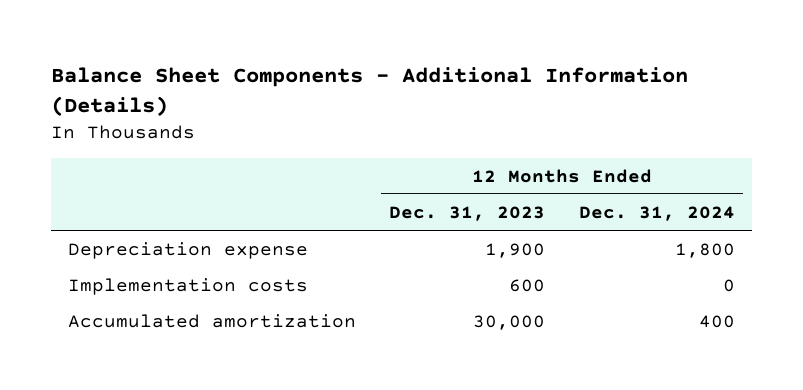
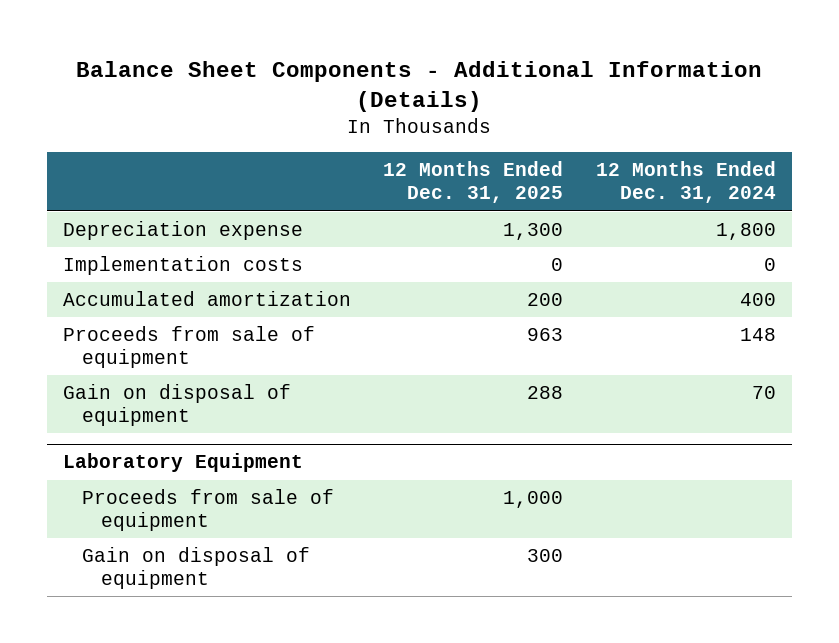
[389,205,546,221] Dec. 31, 2023 -> none
none -> [383,161,564,204] 12 Months Ended Dec. 31, 2025
none -> [62,325,315,368] Proceeds from sale of equipment
none -> [62,383,291,426] Gain on disposal of equipment
none -> [62,453,303,473] Laboratory Equipment
none -> [82,488,335,531] Proceeds from sale of equipment
none -> [82,546,311,589] Gain on disposal of equipment

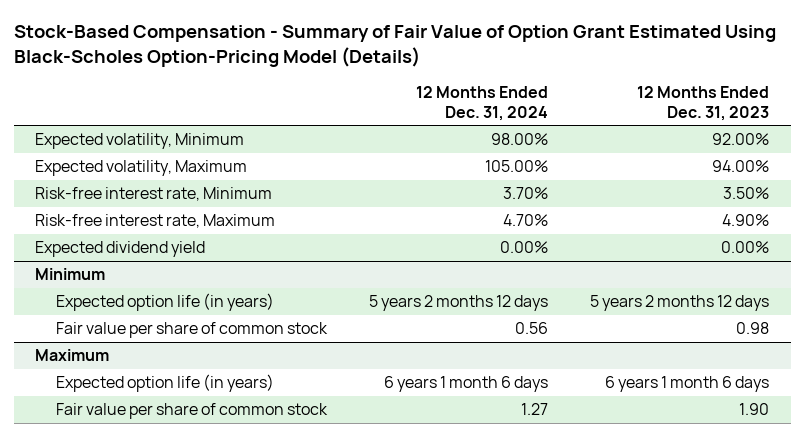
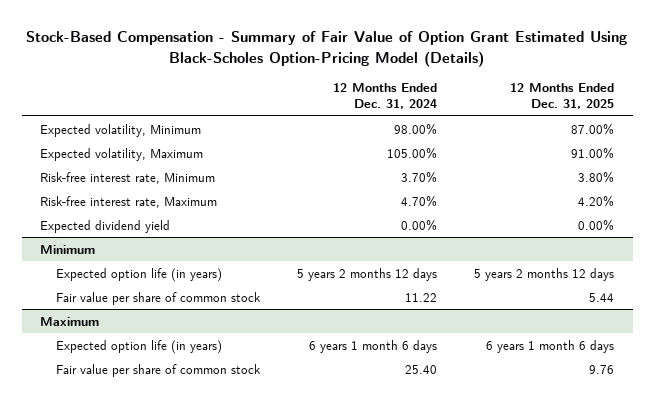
[637,86,770,121] 12 Months Ended Dec. 31, 2023 -> none
none -> [510,83,615,110] 12 Months Ended Dec. 31, 2025
[515,322,549,335] 0.56 -> [405,292,438,302] 11.22
[521,403,549,416] 1.27 -> [405,364,438,374] 25.40

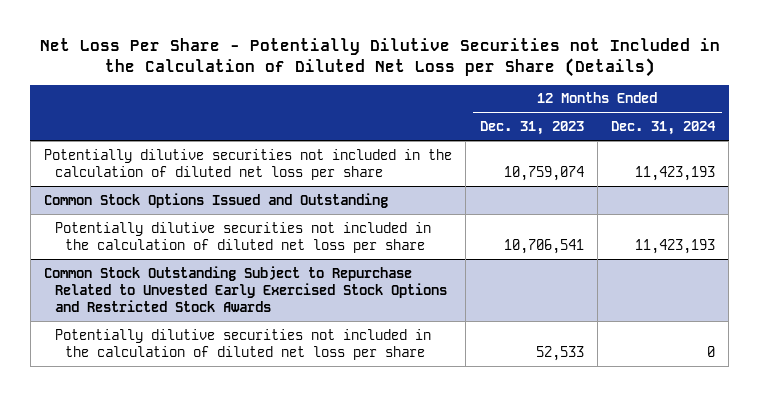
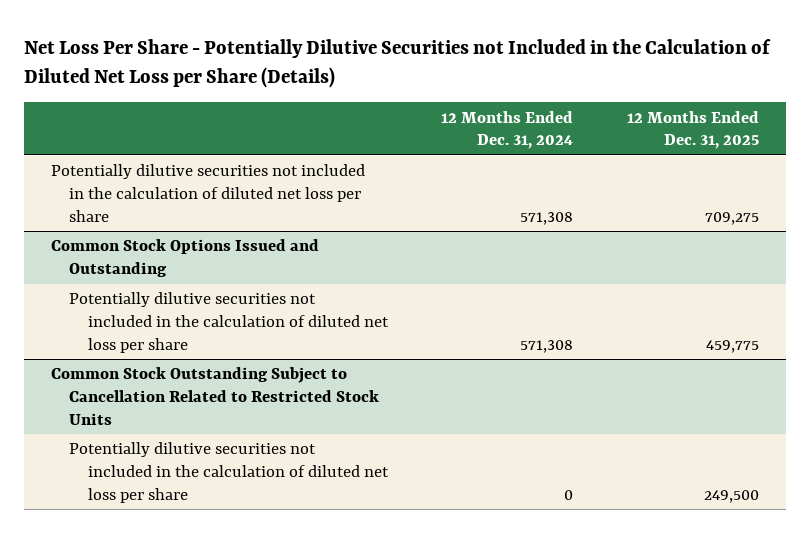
[479,121,584,136] Dec. 31, 2023 -> none
none -> [626,110,759,150] 12 Months Ended Dec. 31, 2025
[635,165,716,181] 11,423,193 -> [520,211,574,225] 571,308
[44,265,447,312] Common Stock Outstanding Subject to Repurchase Related to Unvested Early Exercised Stock Options and Restricted Stock Awards -> none
[635,238,716,254] 11,423,193 -> [520,339,574,353] 571,308
none -> [50,367,380,425] Common Stock Outstanding Subject to Cancellation Related to Restricted Stock Units

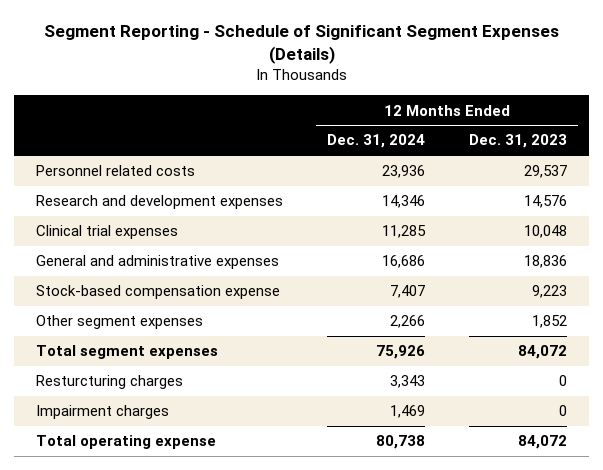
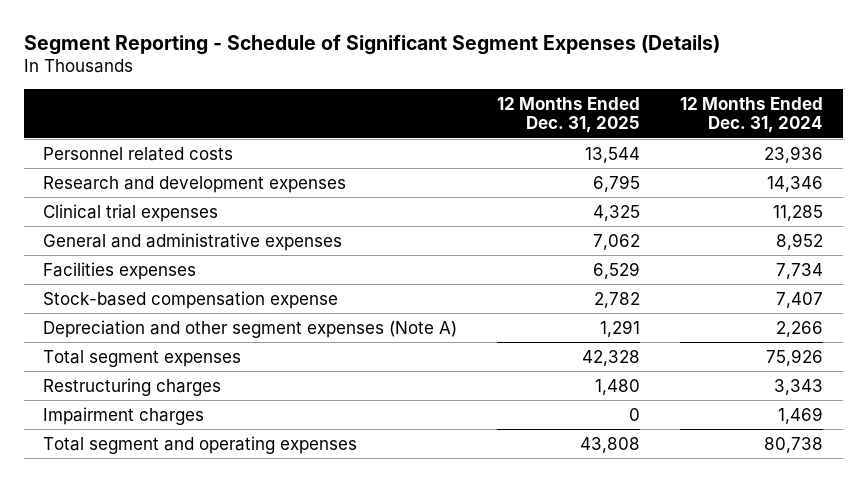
[469,134,568,149] Dec. 31, 2023 -> none
none -> [497,96,641,134] 12 Months Ended Dec. 31, 2025
[382,255,426,269] 16,686 -> [775,232,823,250] 8,952
none -> [43,261,197,280] Facilities expenses
[36,315,204,330] Other segment expenses -> [43,319,458,338] Depreciation and other segment expenses (Note A)
[36,375,184,390] Resturcturing charges -> [43,377,222,396] Restructuring charges
[36,435,217,450] Total operating expense -> [43,435,358,454] Total segment and operating expenses

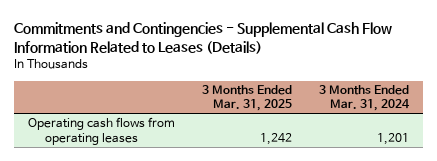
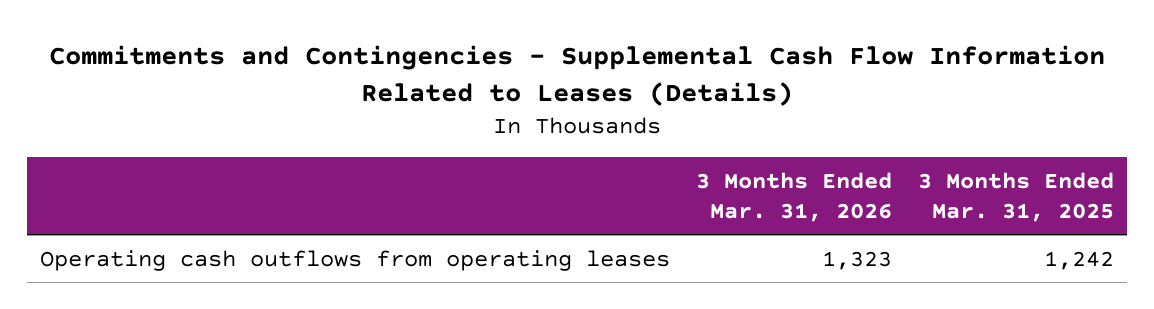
[319,84,411,112] 3 Months Ended Mar. 31, 2024 -> none
none -> [695,171,892,222] 3 Months Ended Mar. 31, 2026
[27,117,175,145] Operating cash flows from operating leases -> [40,249,671,271] Operating cash outflows from operating leases

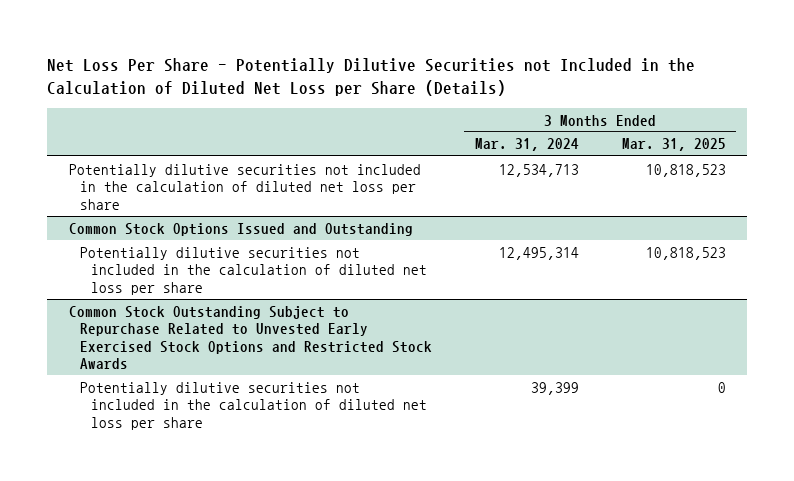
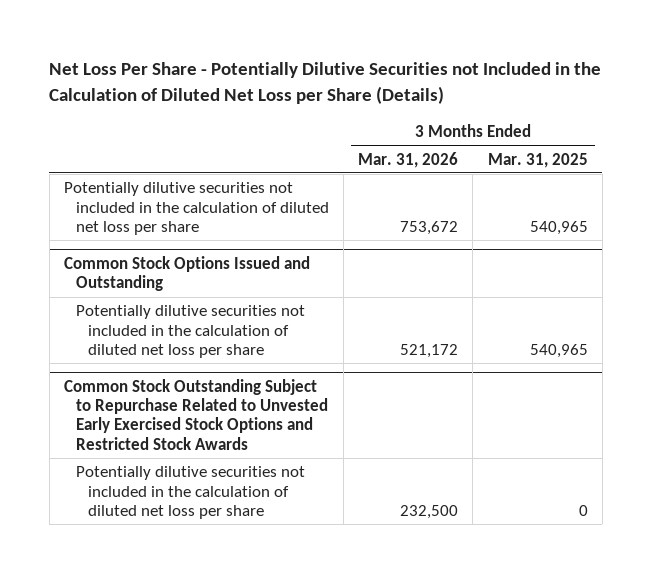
[474,138,579,152] Mar. 31, 2024 -> none
none -> [358,151,459,168] Mar. 31, 2026
[645,163,726,177] 10,818,523 -> [529,220,588,235] 540,965
[645,246,726,260] 10,818,523 -> [529,343,588,358] 540,965

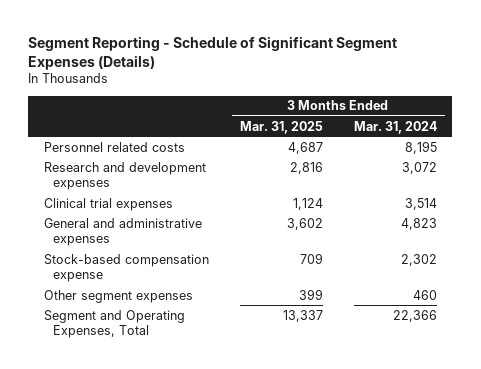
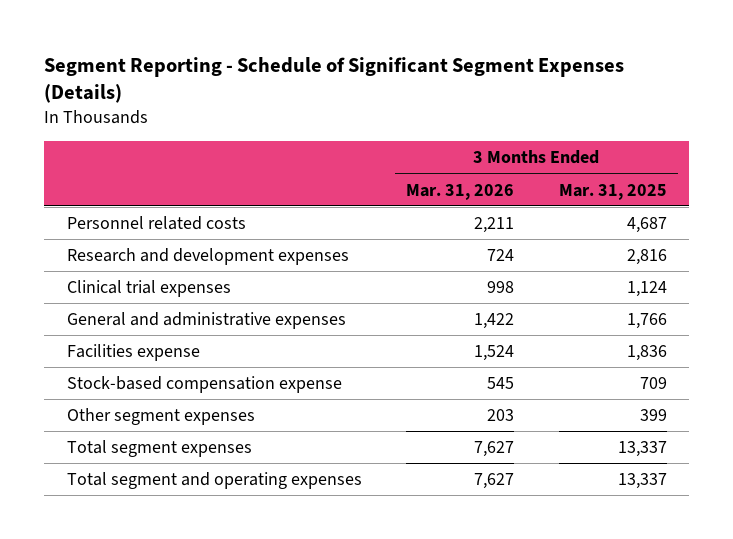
[353,120,437,134] Mar. 31, 2024 -> none
none -> [406,183,515,200] Mar. 31, 2026
[286,217,323,230] 3,602 -> [626,313,667,330] 1,766
none -> [66,344,200,362] Facilities expense
none -> [66,440,252,458] Total segment expenses
[43,309,185,339] Segment and Operating Expenses, Total -> [66,472,362,490] Total segment and operating expenses

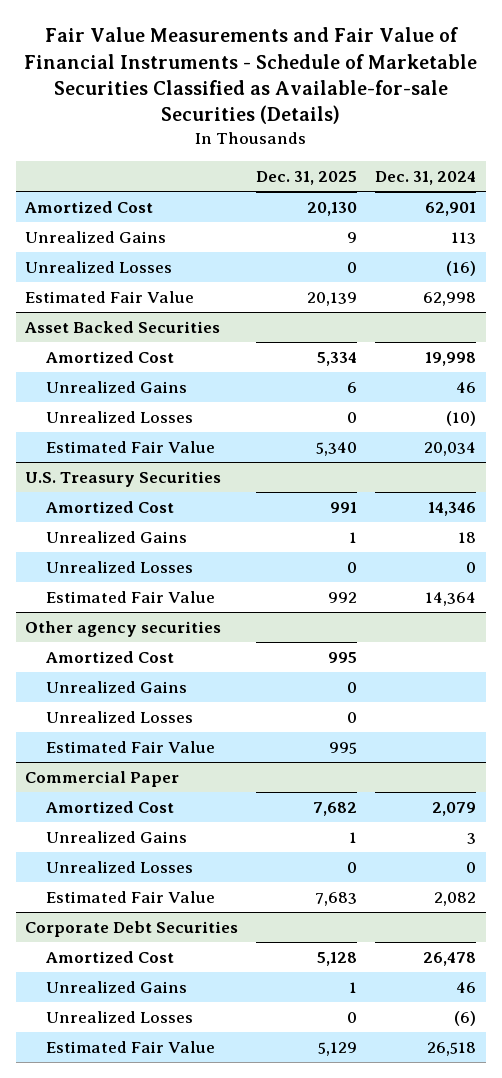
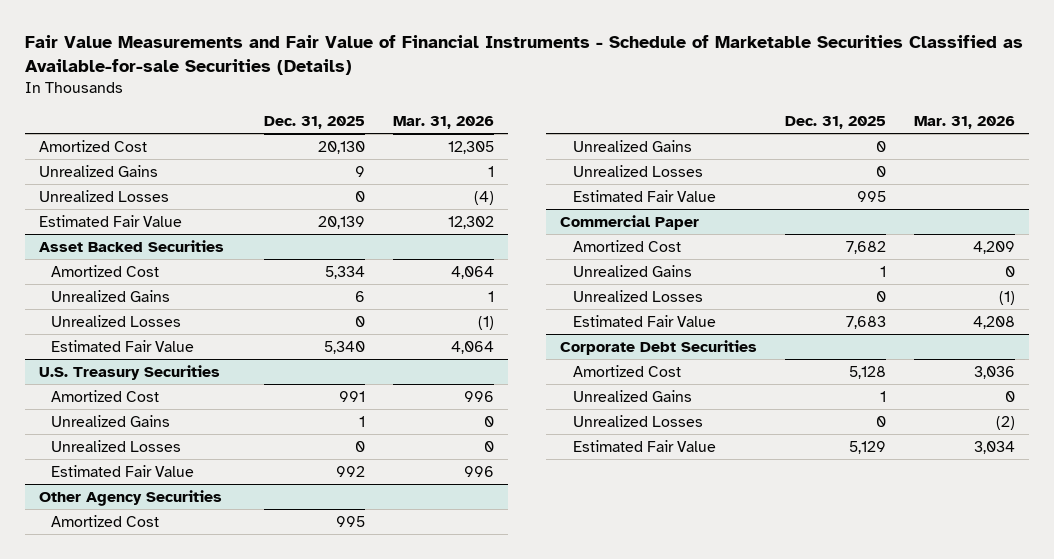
[375,170,477,185] Dec. 31, 2024 -> none
none -> [392,115,494,129] Mar. 31, 2026
[25,620,222,637] Other agency securities -> [38,489,222,506] Other Agency Securities

